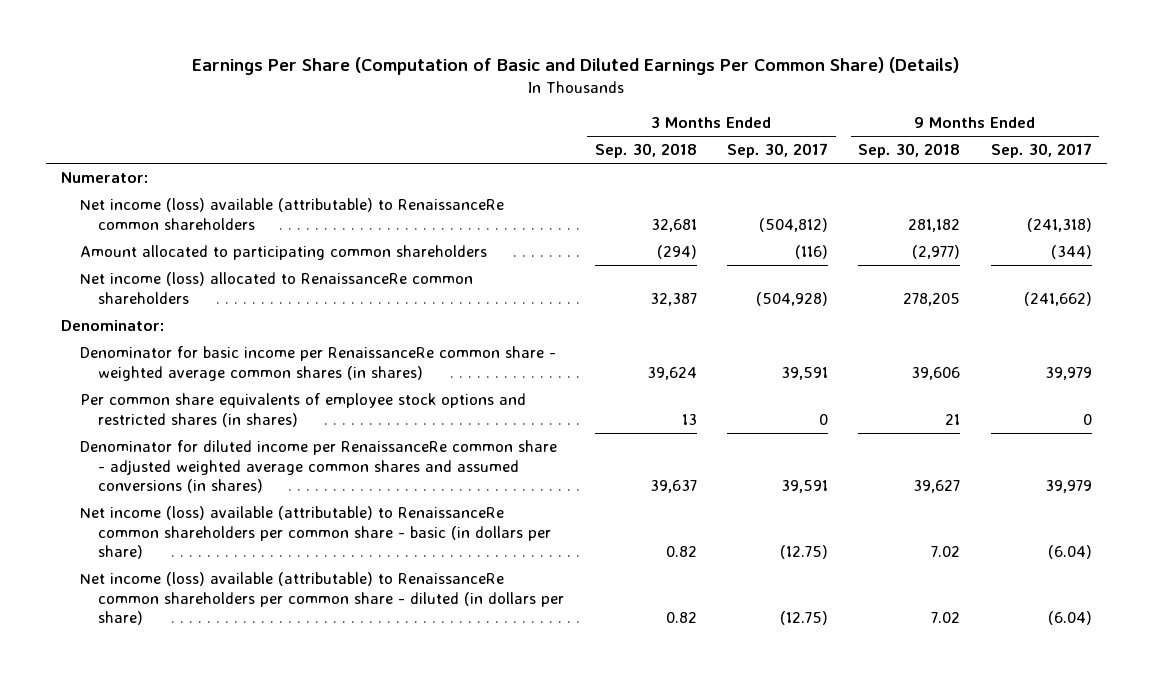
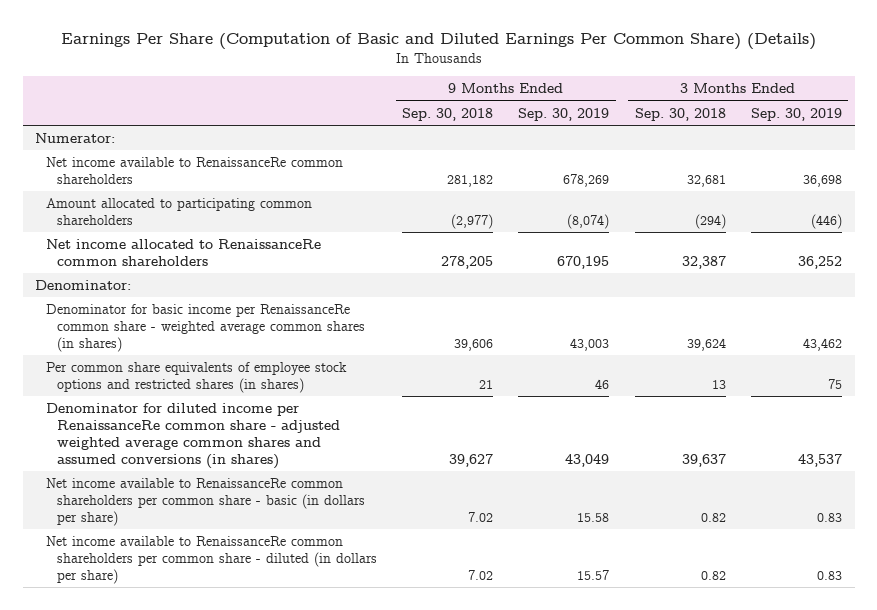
[726,143,828,159] Sep. 30, 2017 -> none
[990,143,1092,159] Sep. 30, 2017 -> none
none -> [518,107,610,121] Sep. 30, 2019
none -> [750,107,842,121] Sep. 30, 2019
[79,197,504,230] Net income (loss) available (attributable) to RenaissanceRe common shareholders -> [45,156,343,184] Net income available to RenaissanceRe common shareholders
[79,271,473,304] Net income (loss) allocated to RenaissanceRe common shareholders -> [45,238,321,266] Net income allocated to RenaissanceRe common shareholders
[79,505,552,560] Net income (loss) available (attributable) to RenaissanceRe common shareholders per common share - basic (in dollars per share) -> [45,477,365,526] Net income available to RenaissanceRe common shareholders per common share - basic (in dollars per share)
[79,571,565,626] Net income (loss) available (attributable) to RenaissanceRe common shareholders per common share - diluted (in dollars per share) -> [45,535,377,584] Net income available to RenaissanceRe common shareholders per common share - diluted (in dollars per share)

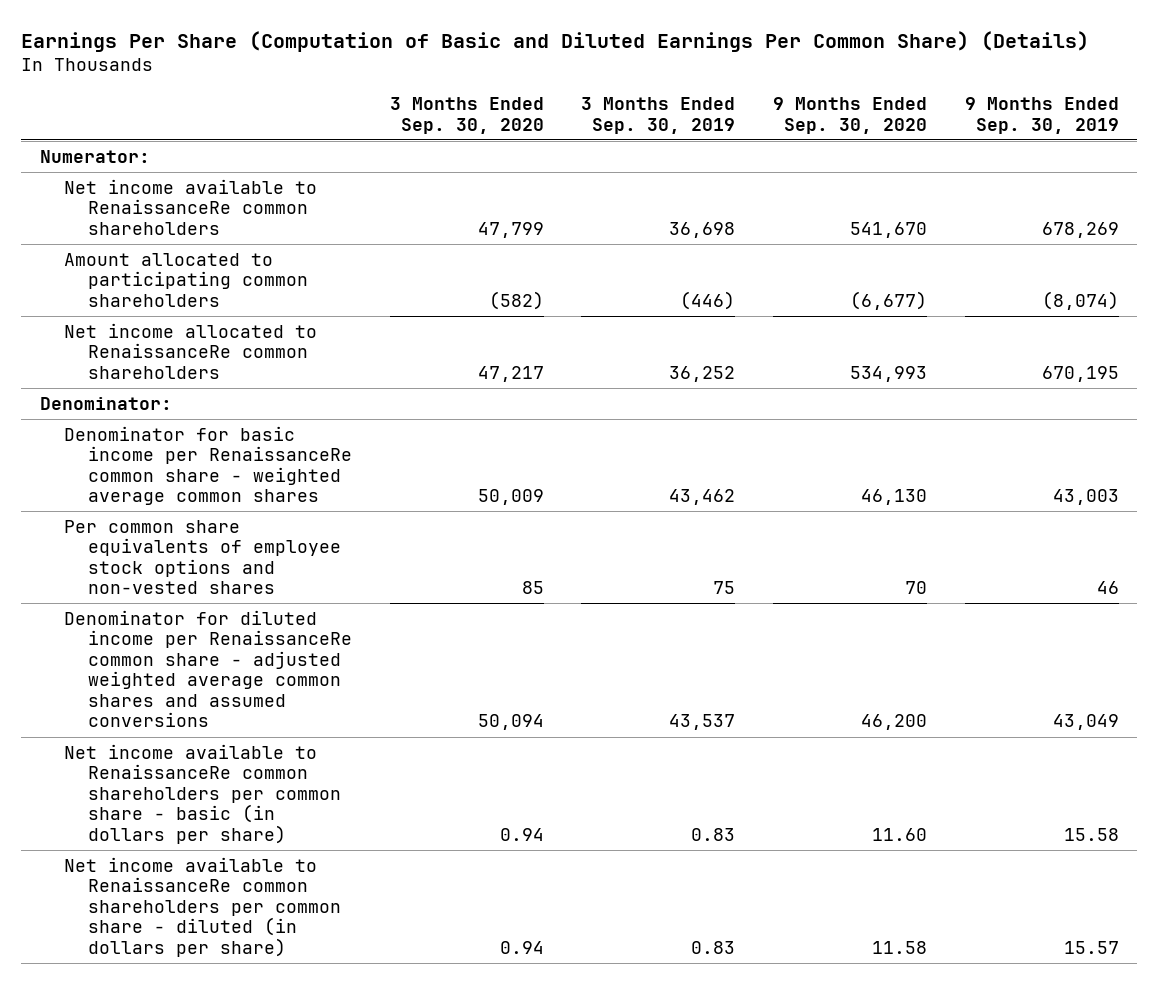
[401,107,493,121] Sep. 30, 2018 -> none
[634,107,726,121] Sep. 30, 2018 -> none
none -> [389,97,544,134] 3 Months Ended Sep. 30, 2020
none -> [772,97,927,134] 9 Months Ended Sep. 30, 2020
[45,303,365,352] Denominator for basic income per RenaissanceRe common share - weighted average common shares (in shares) -> [63,425,353,506] Denominator for basic income per RenaissanceRe common share - weighted average common shares
[45,361,347,393] Per common share equivalents of employee stock options and restricted shares (in shares) -> [63,519,342,595] Per common share equivalents of employee stock options and non-vested shares
[45,402,340,469] Denominator for diluted income per RenaissanceRe common share - adjusted weighted average common shares and assumed conversions (in shares) -> [63,609,353,728] Denominator for diluted income per RenaissanceRe common share - adjusted weighted average common shares and assumed conversions

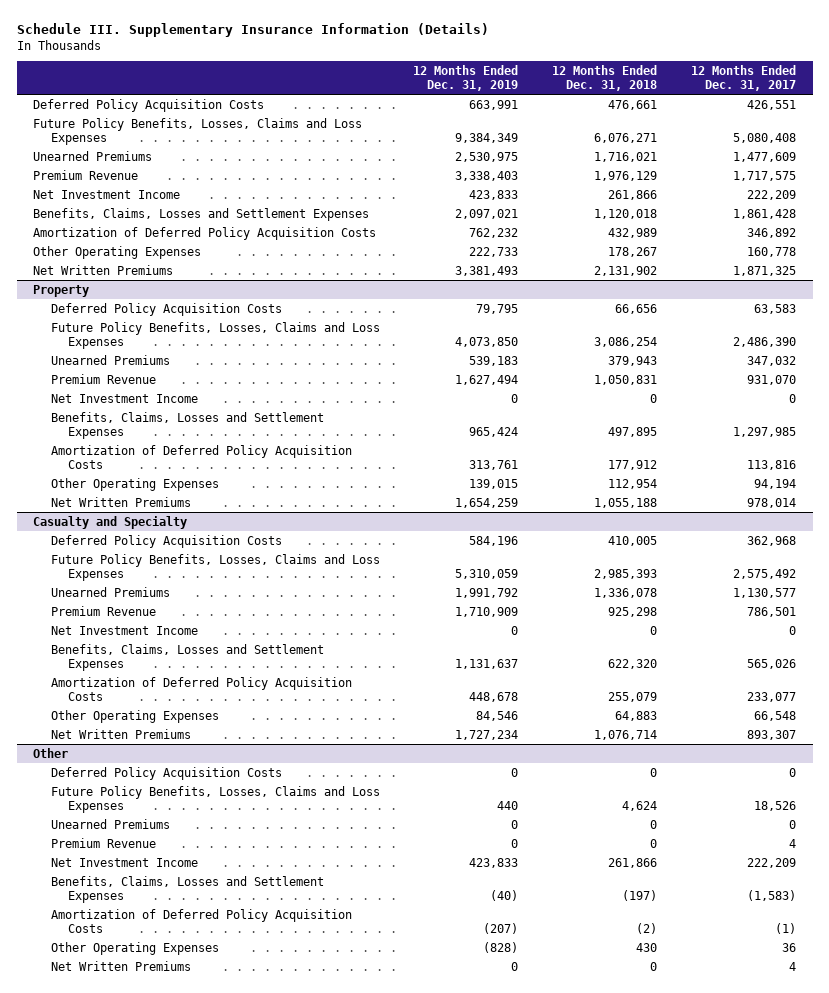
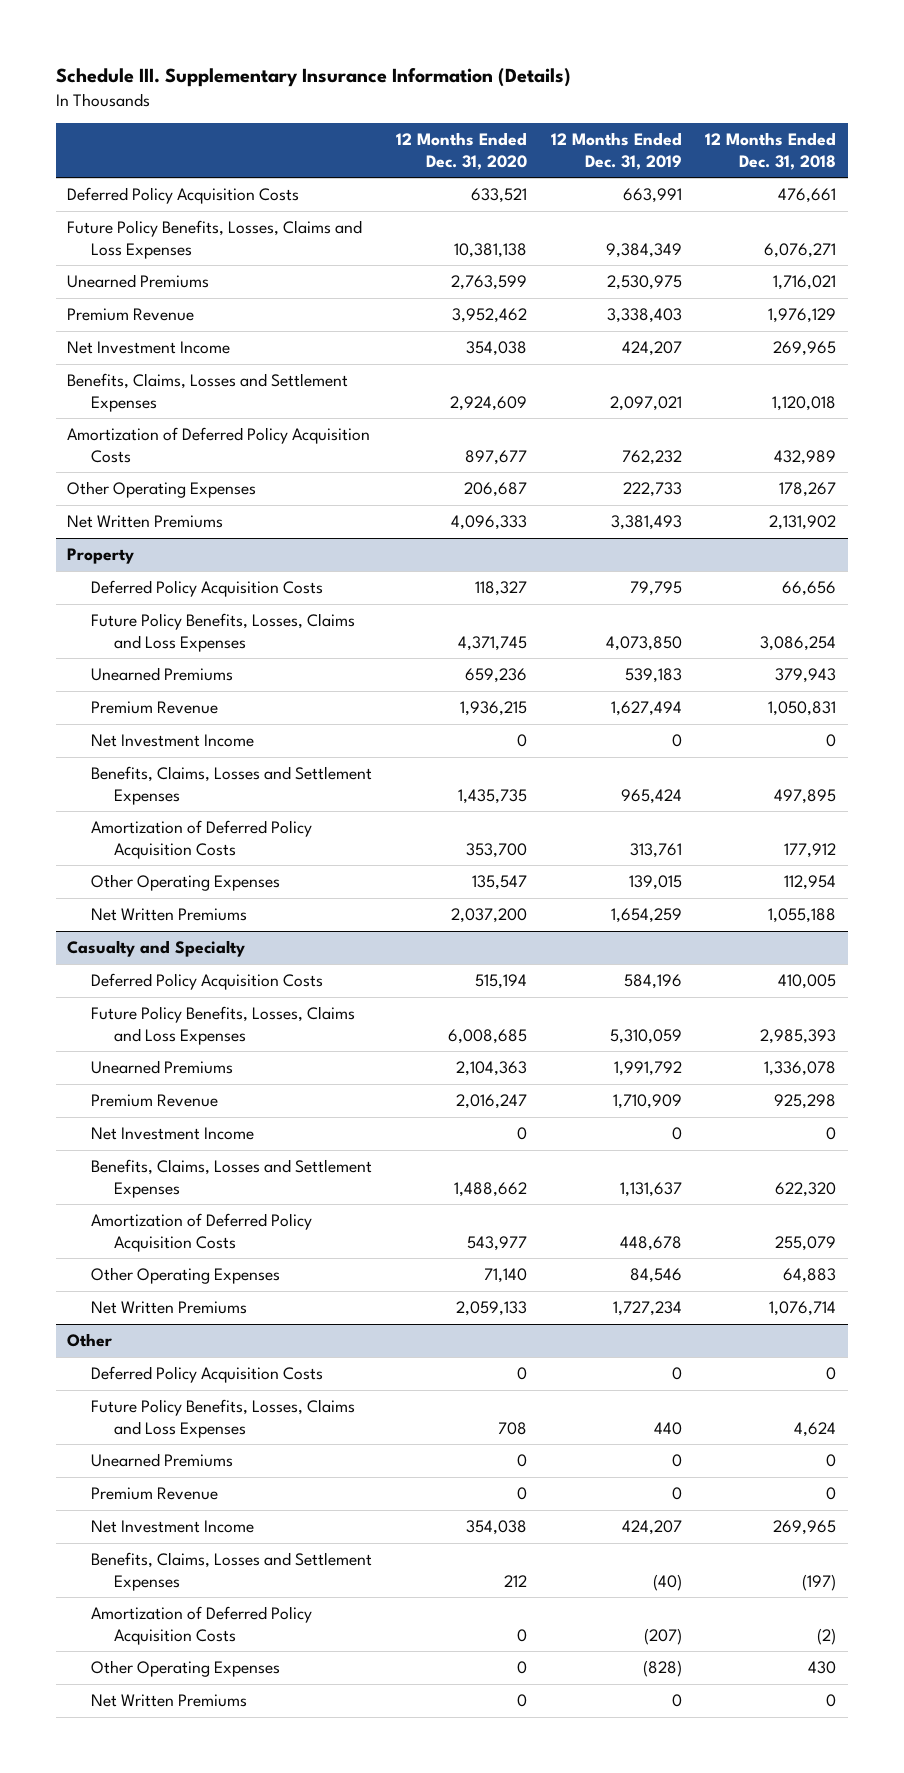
[690,64,796,92] 12 Months Ended Dec. 31, 2017 -> none
none -> [395,132,527,170] 12 Months Ended Dec. 31, 2020
[469,189,519,200] 423,833 -> [621,340,682,356] 424,207
[608,189,658,200] 261,866 -> [773,340,837,356] 269,965
[469,857,519,868] 423,833 -> [621,1519,682,1535] 424,207
[608,857,658,868] 261,866 -> [773,1519,837,1535] 269,965

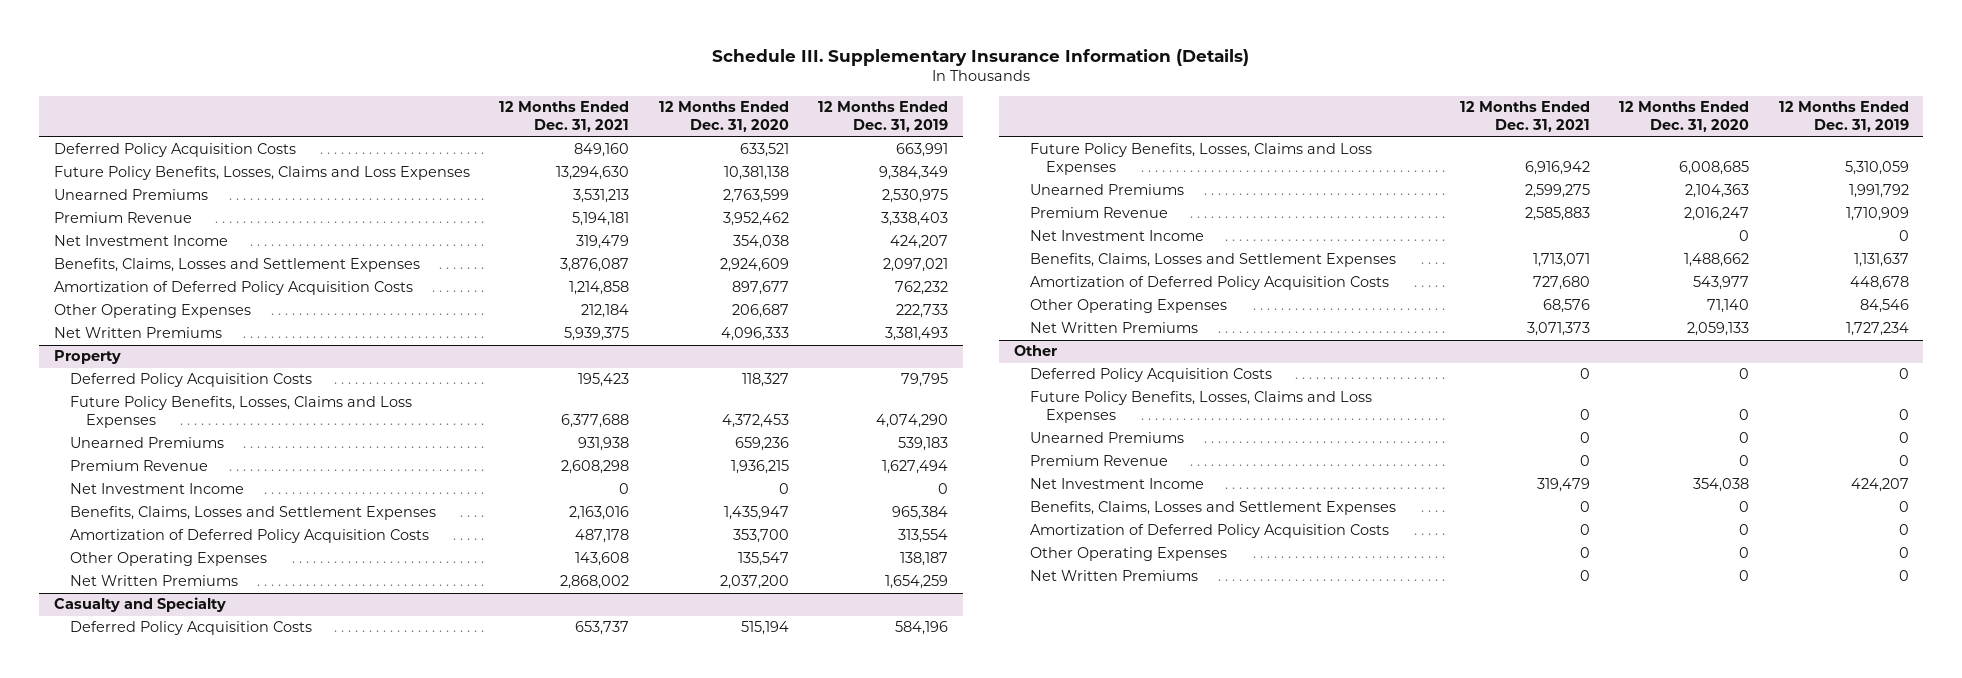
[705,132,837,170] 12 Months Ended Dec. 31, 2018 -> none
none -> [499,101,630,133] 12 Months Ended Dec. 31, 2021
[457,635,527,651] 4,371,745 -> [721,414,789,429] 4,372,453
[605,635,682,651] 4,073,850 -> [876,414,949,429] 4,074,290
[457,788,527,804] 1,435,735 -> [723,506,789,521] 1,435,947
[620,788,682,804] 965,424 -> [892,506,949,521] 965,384
[629,842,682,858] 313,761 -> [898,529,949,544] 313,554
[628,874,682,890] 139,015 -> [900,552,949,567] 138,187
[497,1421,527,1435] 708 -> [1739,409,1750,421] 0
[653,1421,682,1435] 440 -> [1898,409,1909,421] 0
[503,1574,527,1587] 212 -> [1739,501,1750,513] 0
[652,1573,682,1591] (40) -> [1898,501,1909,513] 0
[643,1627,682,1645] (207) -> [1898,524,1909,536] 0
[642,1659,682,1677] (828) -> [1898,547,1909,559] 0

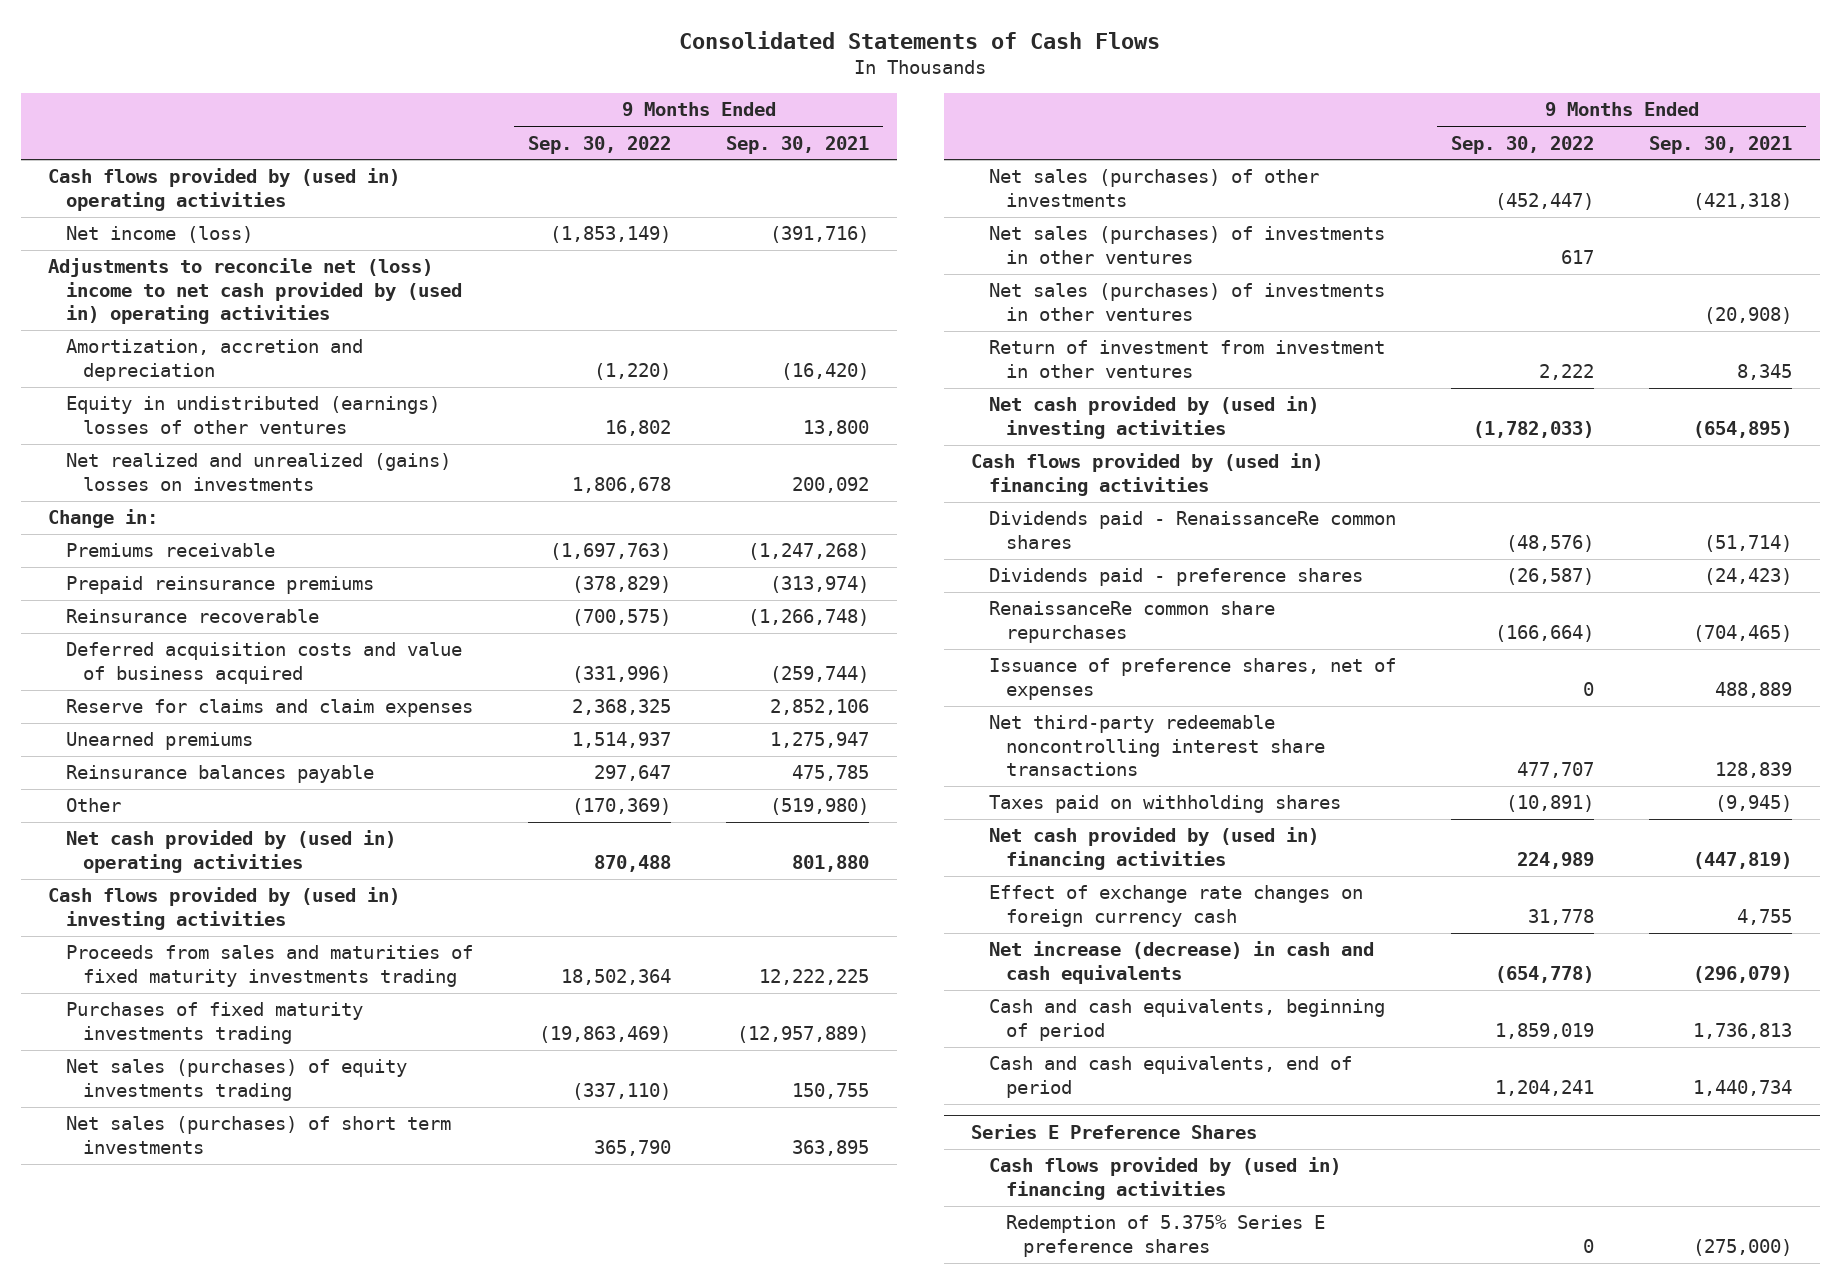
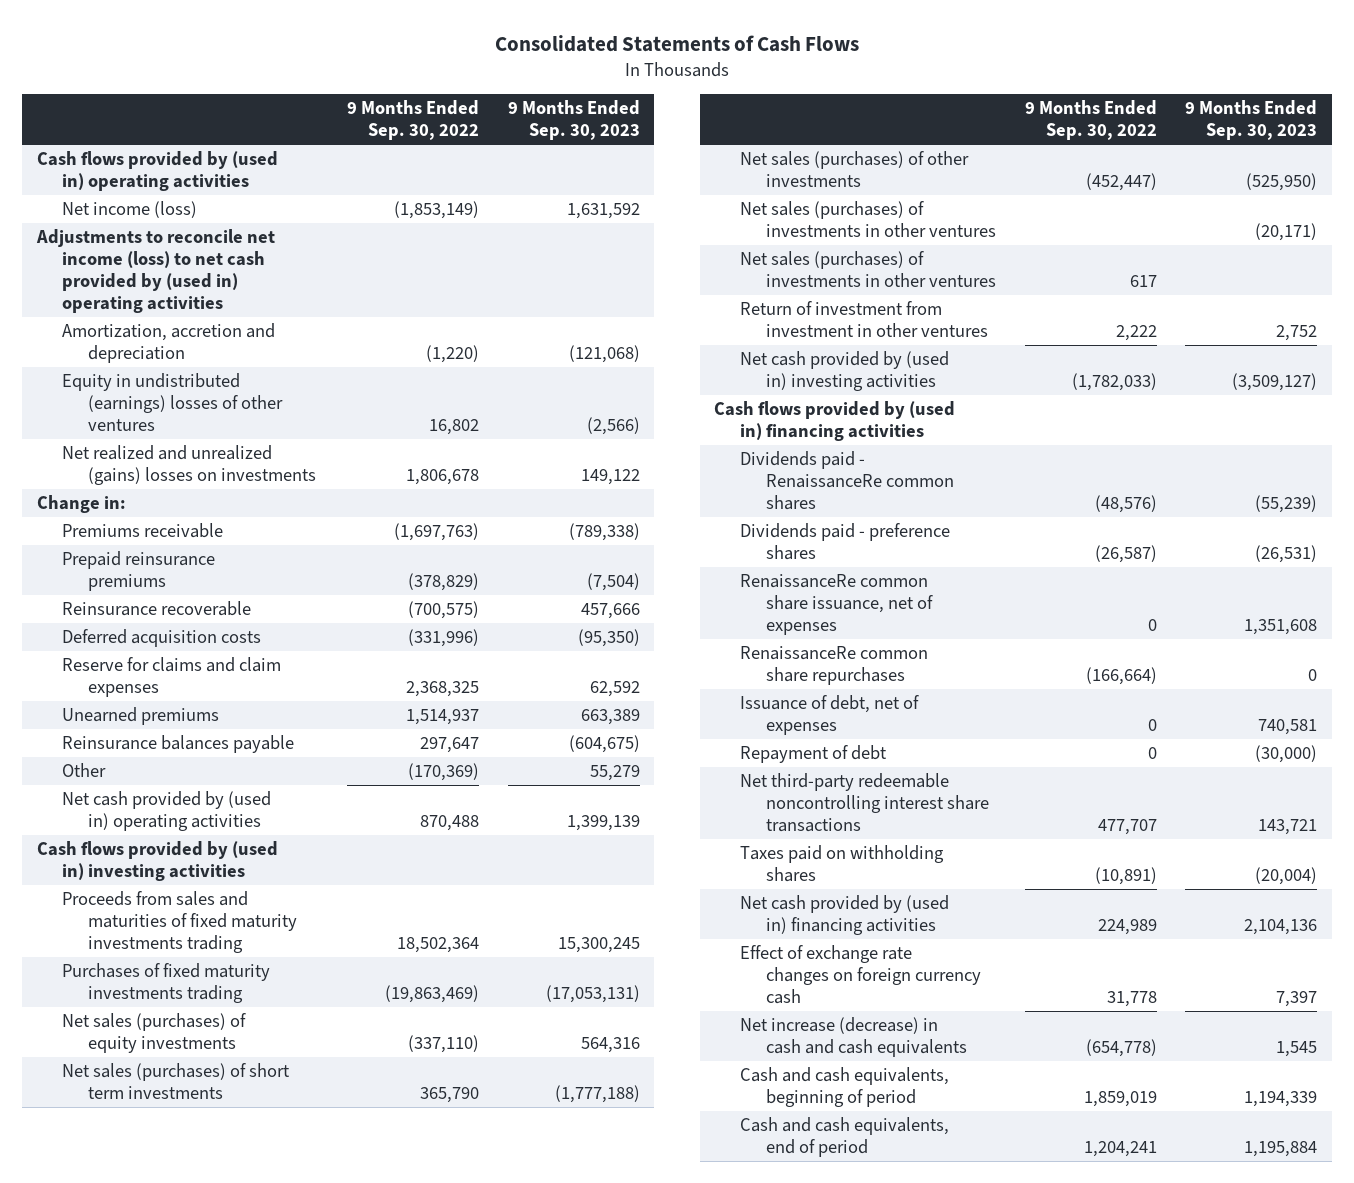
[726,135,870,154] Sep. 30, 2021 -> none
none -> [507,100,640,141] 9 Months Ended Sep. 30, 2023
[48,258,462,325] Adjustments to reconcile net (loss) income to net cash provided by (used in) operating activities -> [35,228,275,314] Adjustments to reconcile net income (loss) to net cash provided by (used in) operating activities
[65,642,462,684] Deferred acquisition costs and value of business acquired -> [62,628,262,647] Deferred acquisition costs
[65,1059,407,1101] Net sales (purchases) of equity investments trading -> [62,1012,247,1054] Net sales (purchases) of equity investments
[988,226,1385,264] Net sales (purchases) of investments in other ventures -> [740,250,996,288] Net sales (purchases) of investments in other ventures
none -> [740,573,933,636] RenaissanceRe common share issuance, net of expenses
[988,658,1396,700] Issuance of preference shares, net of expenses -> [740,694,920,736] Issuance of debt, net of expenses
none -> [740,744,888,763] Repayment of debt
[971,1124,1258,1140] Series E Preference Shares -> none
[988,1157,1341,1200] Cash flows provided by (used in) financing activities -> none
[1005,1215,1325,1257] Redemption of 5.375% Series E preference shares -> none

